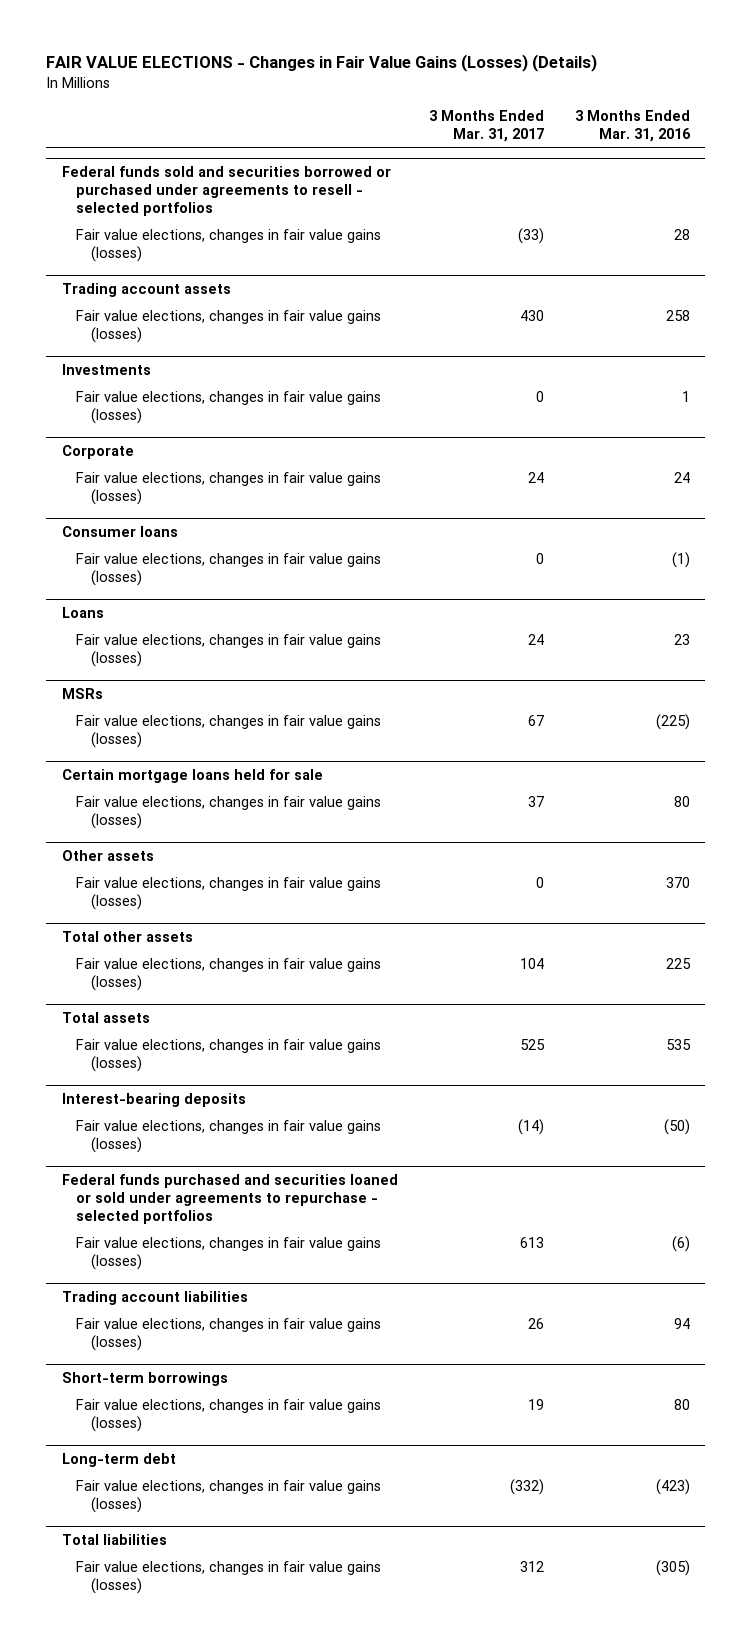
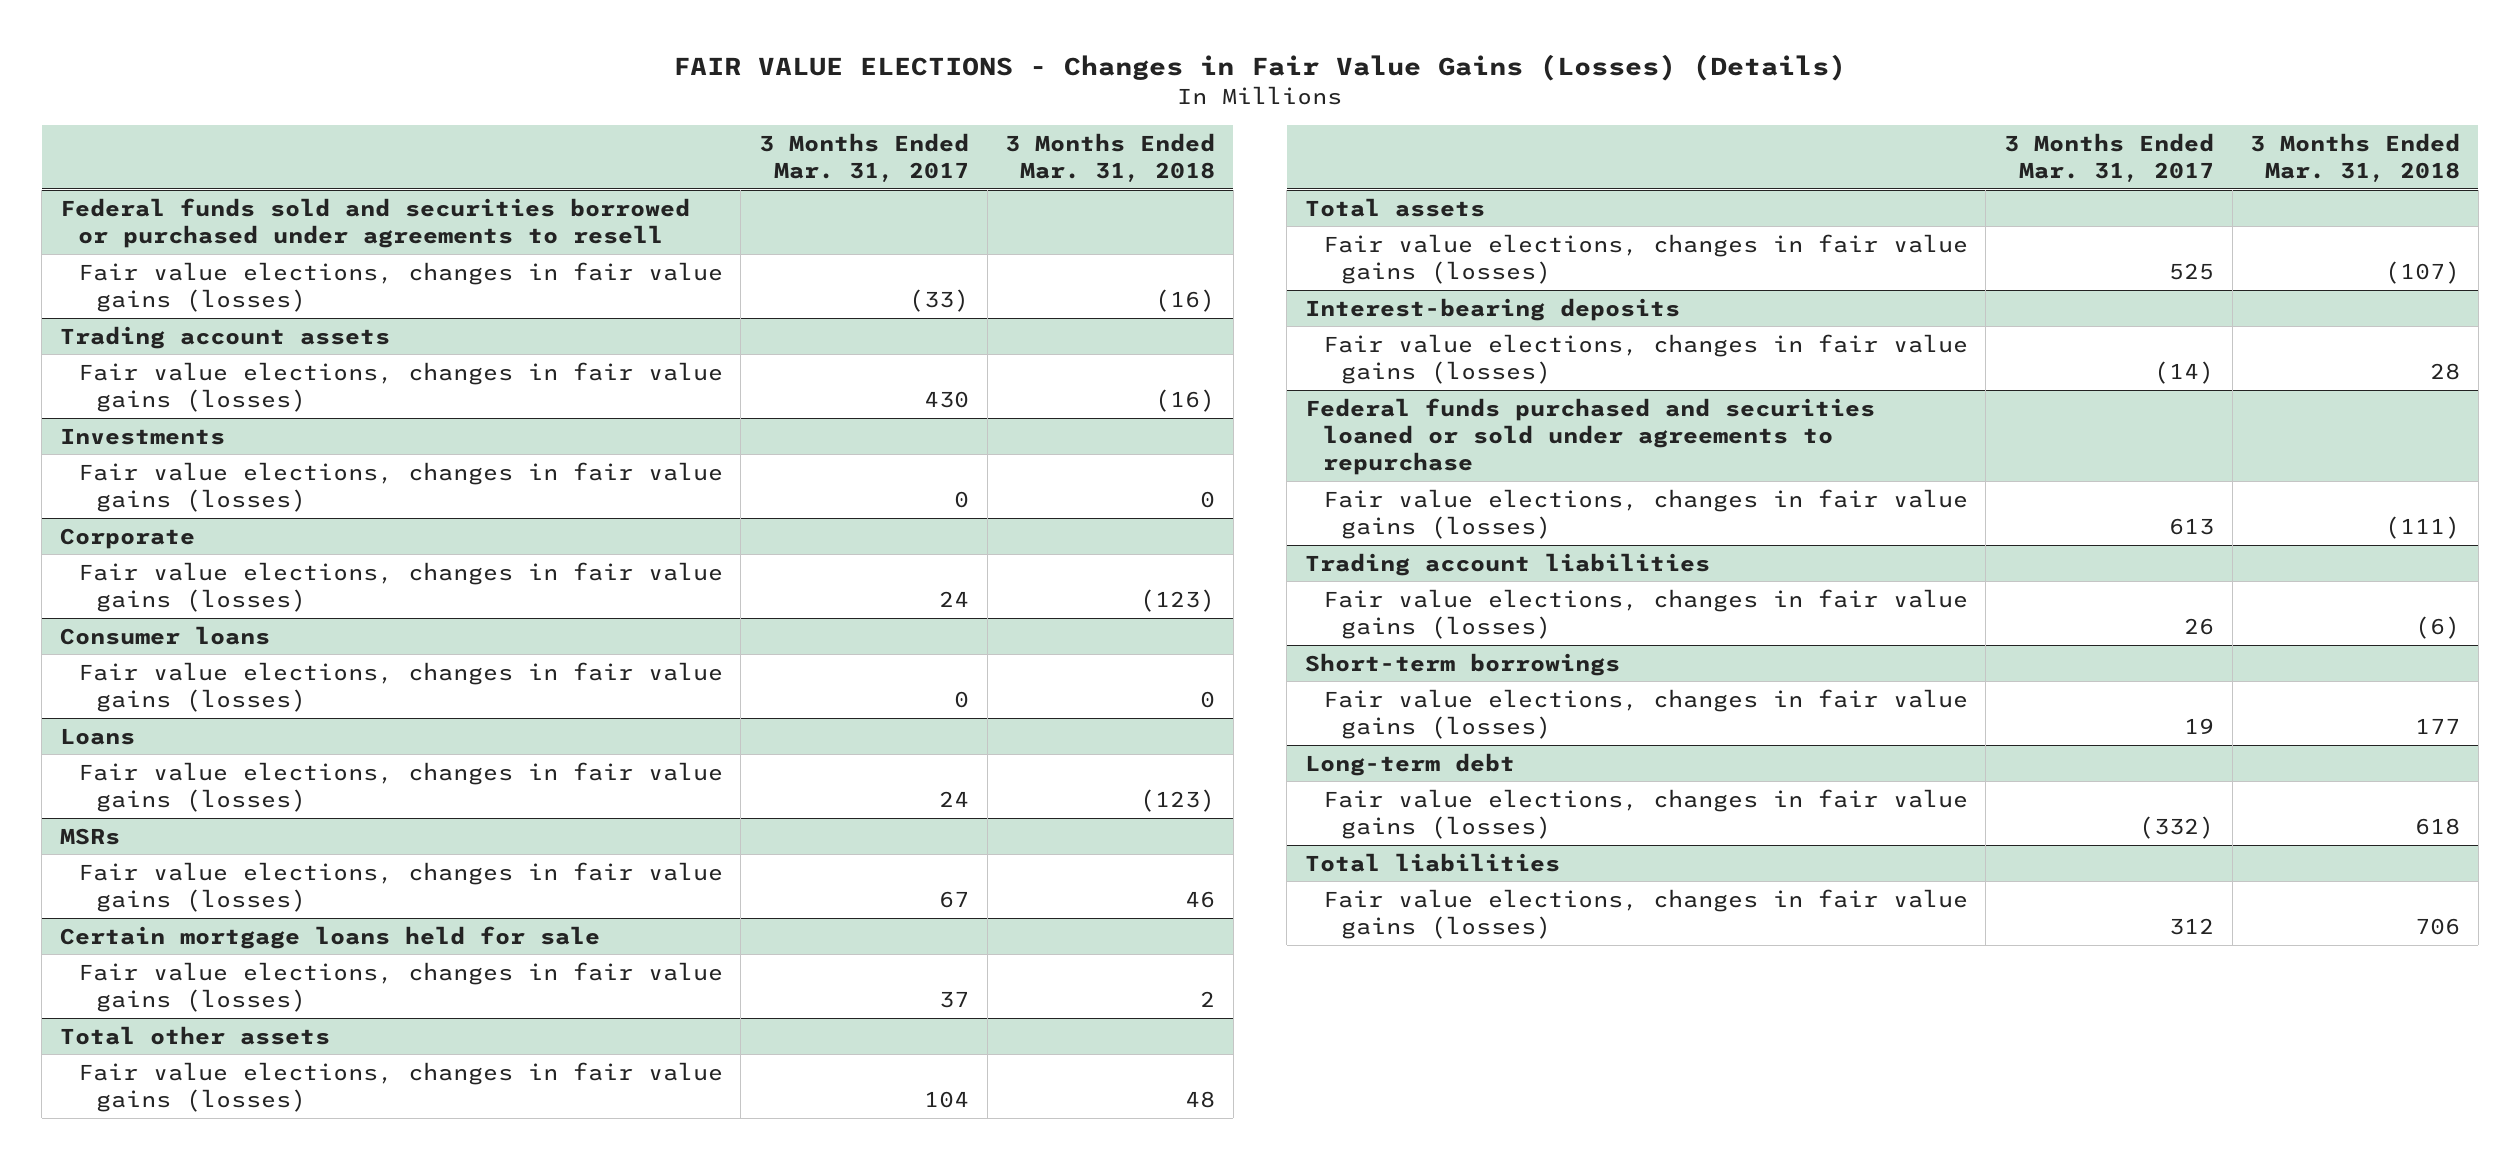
[574,110,691,143] 3 Months Ended Mar. 31, 2016 -> none
none -> [1005,132,1216,182] 3 Months Ended Mar. 31, 2018
[61,165,391,216] Federal funds sold and securities borrowed or purchased under agreements to resell - selected portfolios -> [59,197,690,248] Federal funds sold and securities borrowed or purchased under agreements to resell
[61,849,154,861] Other assets -> none
[76,876,382,910] Fair value elections, changes in fair value gains (losses) -> none
[61,1173,398,1224] Federal funds purchased and securities loaned or sold under agreements to repurchase - selected portfolios -> [1304,397,1875,475] Federal funds purchased and securities loaned or sold under agreements to repurchase

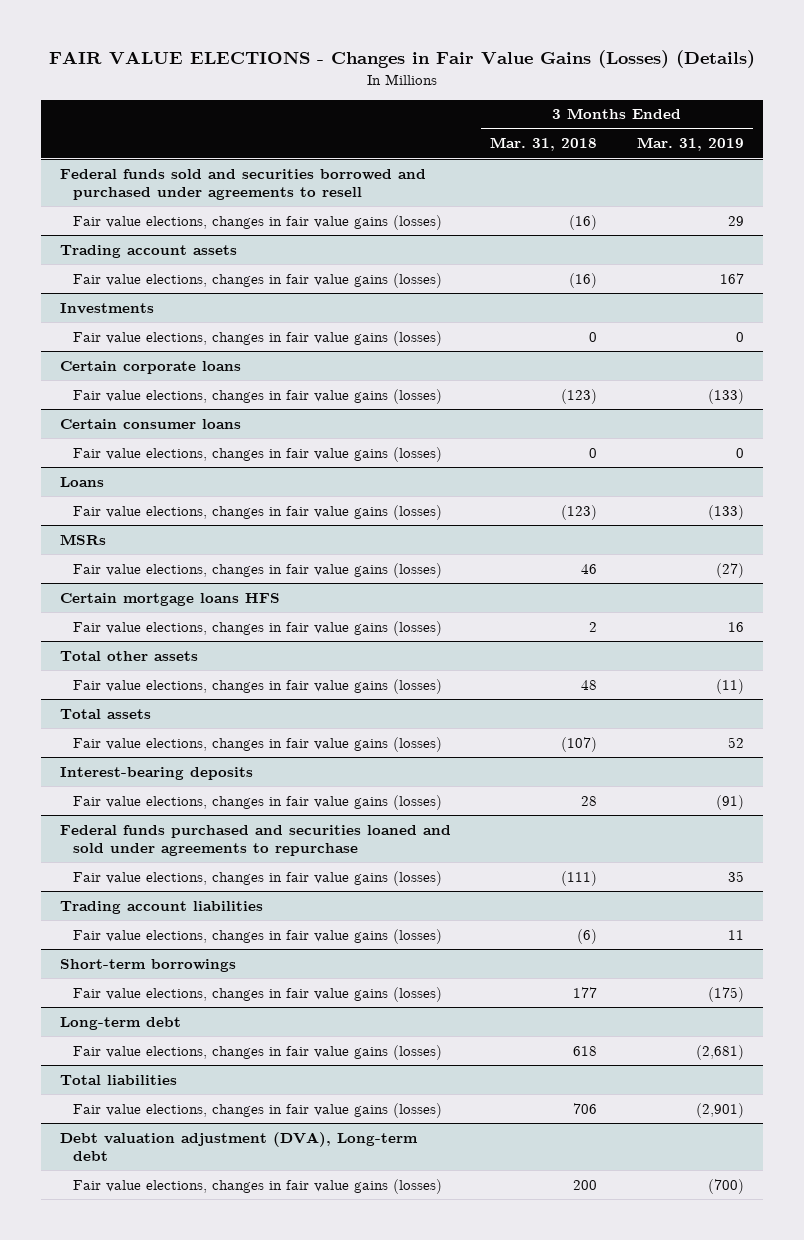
[758,132,969,182] 3 Months Ended Mar. 31, 2017 -> none
none -> [636,137,744,152] Mar. 31, 2019
[59,197,690,248] Federal funds sold and securities borrowed or purchased under agreements to resell -> [60,168,427,200] Federal funds sold and securities borrowed and purchased under agreements to resell
[59,527,195,549] Corporate -> [60,360,242,374] Certain corporate loans
[59,625,270,645] Consumer loans -> [60,418,242,429] Certain consumer loans
[59,925,600,949] Certain mortgage loans held for sale -> [60,592,281,606] Certain mortgage loans HFS
[1304,397,1875,475] Federal funds purchased and securities loaned or sold under agreements to repurchase -> [60,824,452,856] Federal funds purchased and securities loaned and sold under agreements to repurchase
none -> [60,1131,419,1161] Debt valuation adjustment (DVA), Long-term debt
none -> [73,1178,443,1194] Fair value elections, changes in fair value gains (losses)

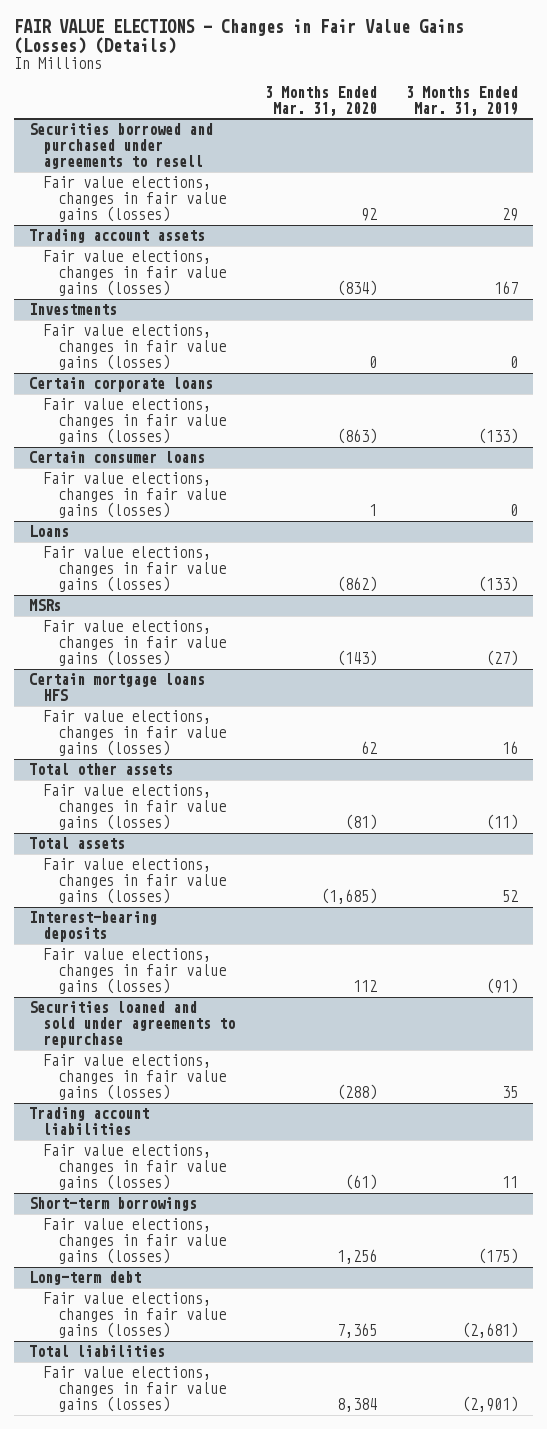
[490,137,598,152] Mar. 31, 2018 -> none
none -> [264,85,377,116] 3 Months Ended Mar. 31, 2020
[60,168,427,200] Federal funds sold and securities borrowed and purchased under agreements to resell -> [28,123,213,170] Securities borrowed and purchased under agreements to resell
[60,824,452,856] Federal funds purchased and securities loaned and sold under agreements to repurchase -> [28,1001,236,1049] Securities loaned and sold under agreements to repurchase
[60,1131,419,1161] Debt valuation adjustment (DVA), Long-term debt -> none
[73,1178,443,1194] Fair value elections, changes in fair value gains (losses) -> none

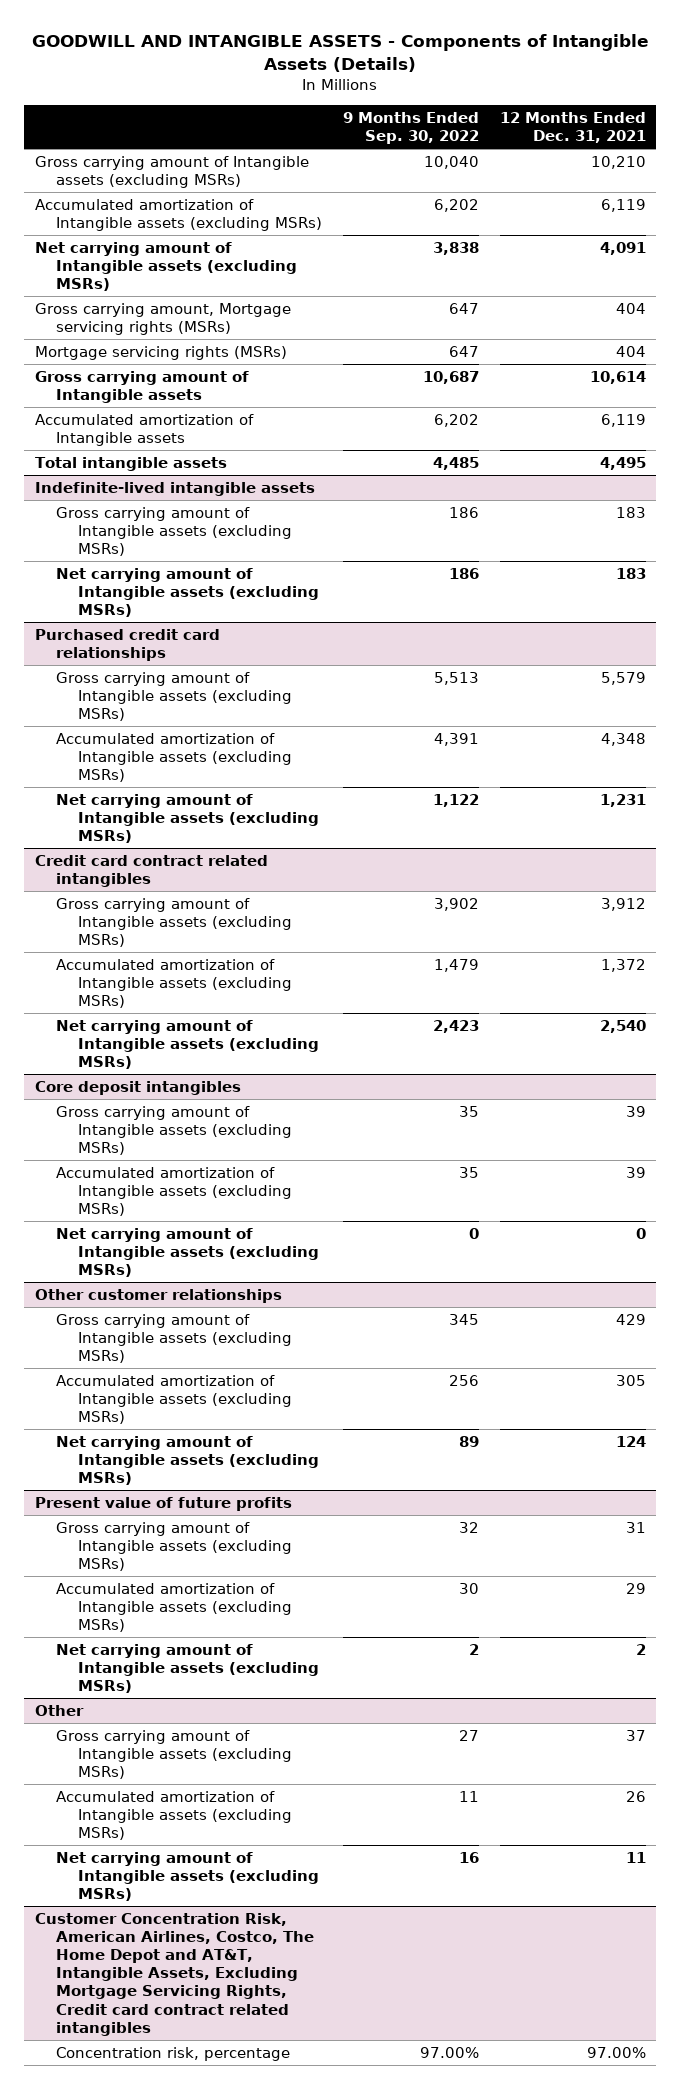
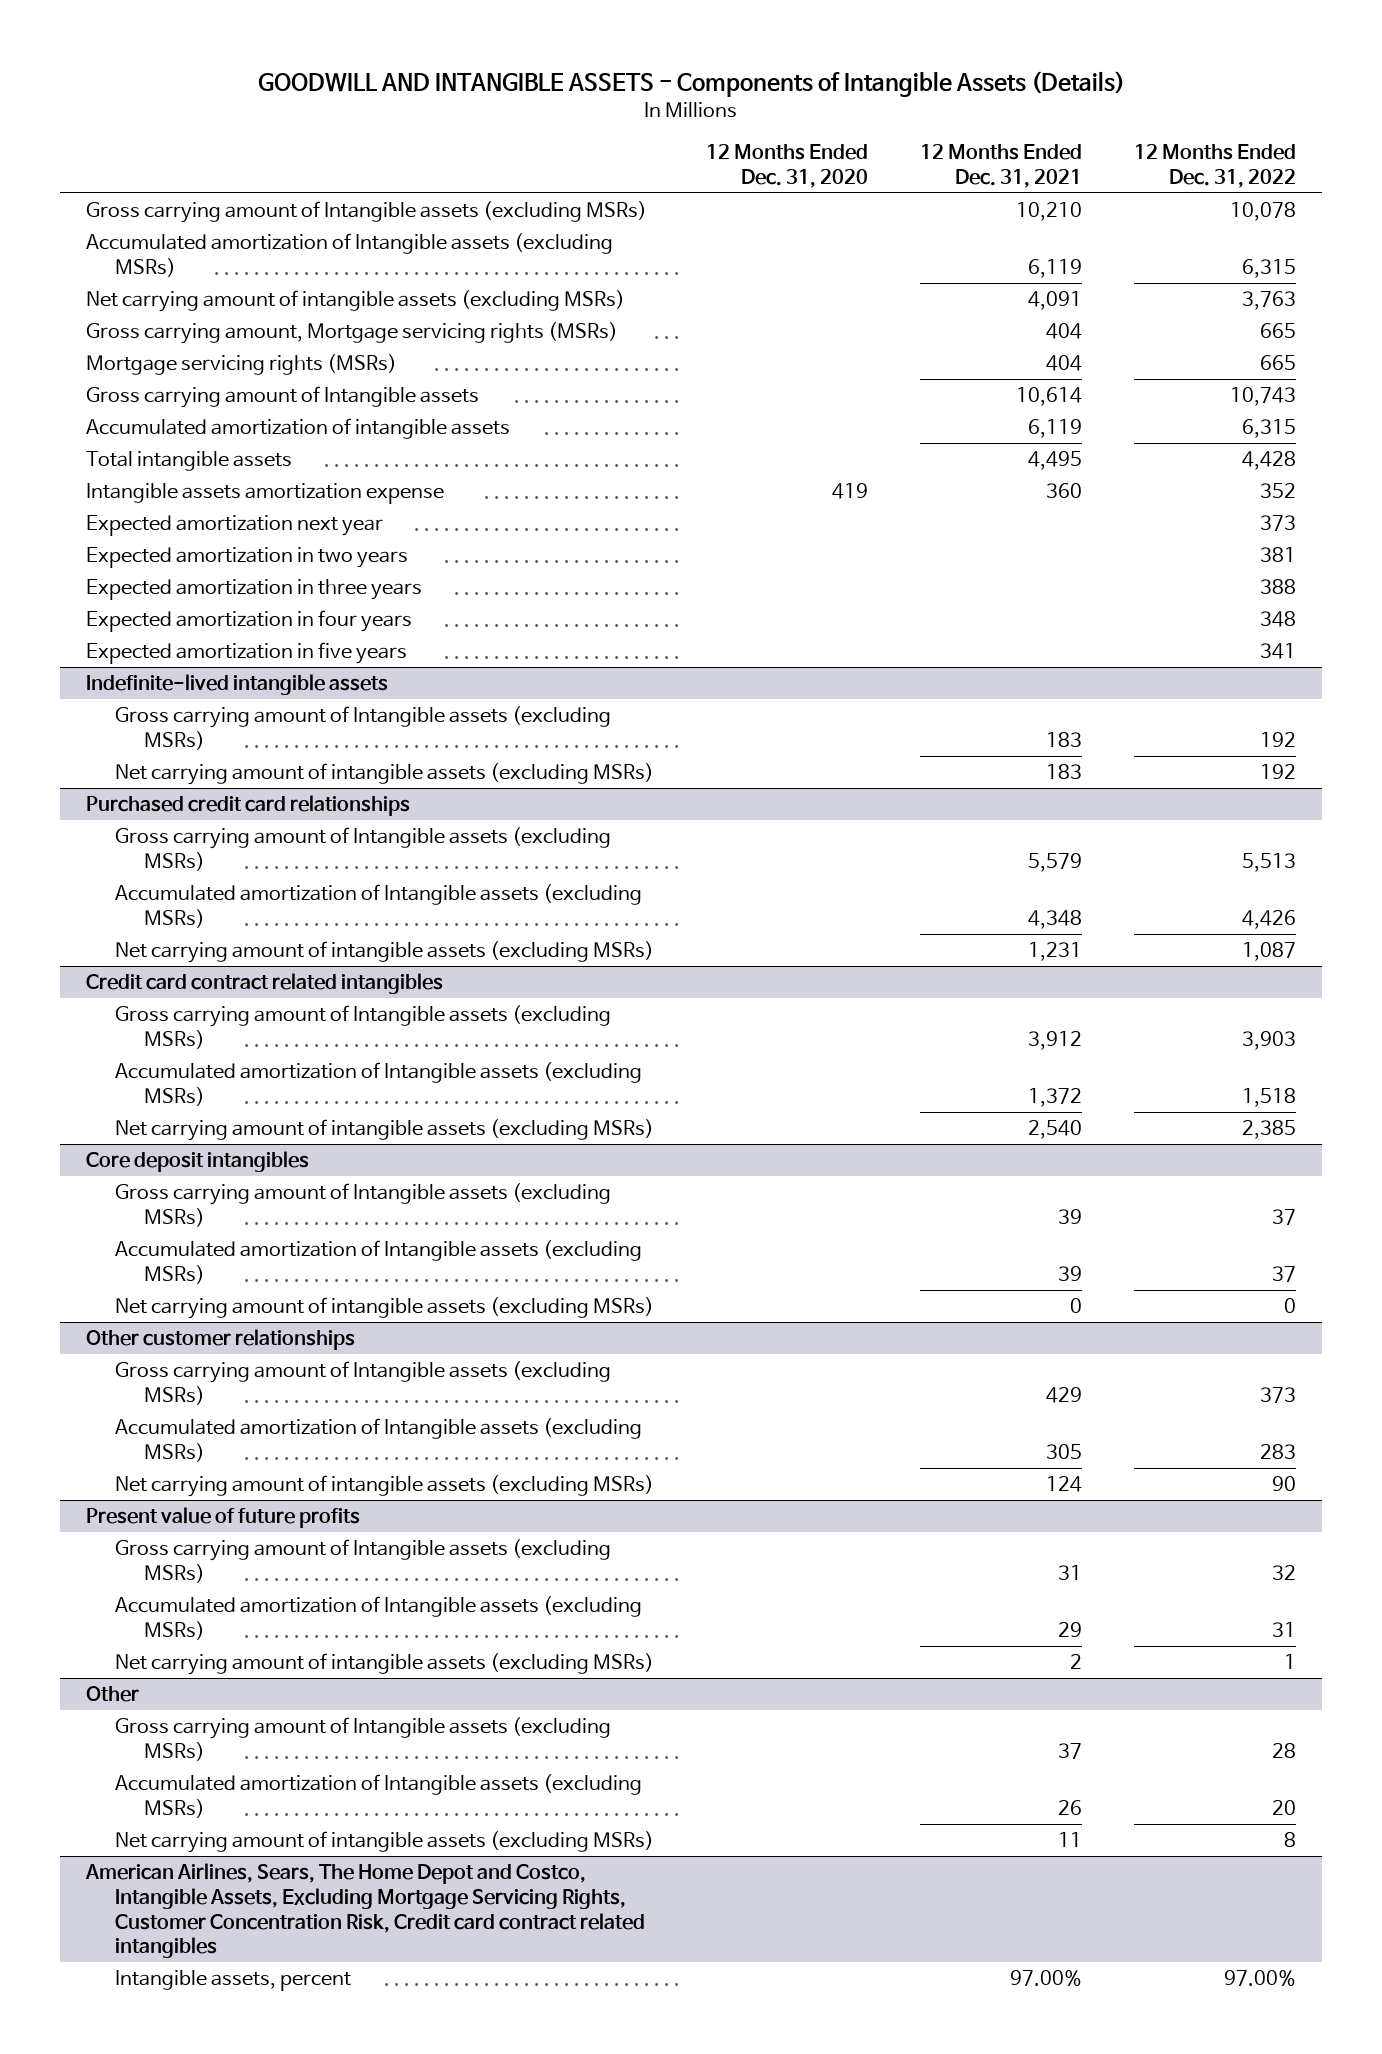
[343,111,480,144] 9 Months Ended Sep. 30, 2022 -> none
none -> [705,143,868,188] 12 Months Ended Dec. 31, 2020
none -> [1133,143,1296,188] 12 Months Ended Dec. 31, 2022
[34,241,298,292] Net carrying amount of Intangible assets (excluding MSRs) -> [86,289,626,312] Net carrying amount of intangible assets (excluding MSRs)
[34,413,254,447] Accumulated amortization of Intangible assets -> [86,417,511,439] Accumulated amortization of intangible assets
none -> [86,482,445,504] Intangible assets amortization expense
none -> [86,514,384,536] Expected amortization next year
none -> [86,546,409,568] Expected amortization in two years
none -> [86,578,423,600] Expected amortization in three years
none -> [86,609,413,632] Expected amortization in four years
none -> [86,641,408,664] Expected amortization in five years
[56,567,320,618] Net carrying amount of Intangible assets (excluding MSRs) -> [115,762,655,785] Net carrying amount of intangible assets (excluding MSRs)
[56,793,320,844] Net carrying amount of Intangible assets (excluding MSRs) -> [115,940,655,963] Net carrying amount of intangible assets (excluding MSRs)
[56,1019,320,1070] Net carrying amount of Intangible assets (excluding MSRs) -> [115,1118,655,1141] Net carrying amount of intangible assets (excluding MSRs)
[56,1227,320,1278] Net carrying amount of Intangible assets (excluding MSRs) -> [115,1296,655,1319] Net carrying amount of intangible assets (excluding MSRs)
[56,1435,320,1486] Net carrying amount of Intangible assets (excluding MSRs) -> [115,1474,655,1497] Net carrying amount of intangible assets (excluding MSRs)
[56,1643,320,1694] Net carrying amount of Intangible assets (excluding MSRs) -> [115,1652,655,1675] Net carrying amount of intangible assets (excluding MSRs)
[56,1851,320,1902] Net carrying amount of Intangible assets (excluding MSRs) -> [115,1830,655,1853] Net carrying amount of intangible assets (excluding MSRs)
[34,1912,315,2036] Customer Concentration Risk, American Airlines, Costco, The Home Depot and AT&T, Intangible Assets, Excluding Mortgage Servicing Rights, Credit card contract related intangibles -> [85,1862,646,1959] American Airlines, Sears, The Home Depot and Costco, Intangible Assets, Excluding Mortgage Servicing Rights, Customer Concentration Risk, Credit card contract related intangibles
[56,2046,291,2061] Concentration risk, percentage -> [115,1969,352,1991] Intangible assets, percent

